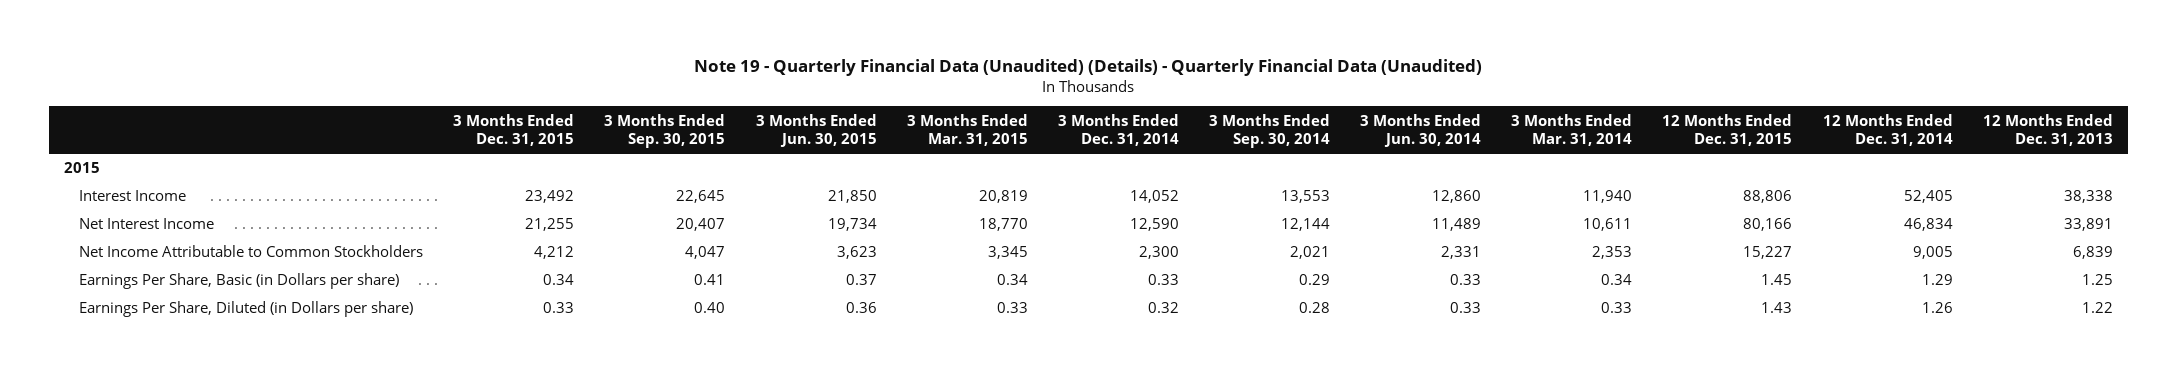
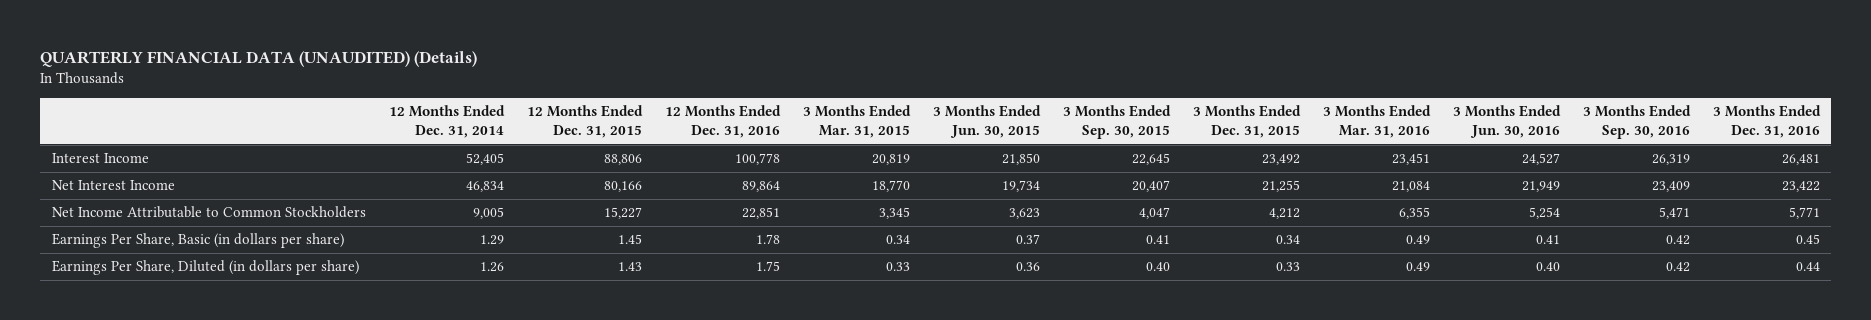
[694,58,1483,76] Note 19 - Quarterly Financial Data (Unaudited) (Details) - Quarterly Financial Data (Unaudited) -> [39,50,477,67] QUARTERLY FINANCIAL DATA (UNAUDITED) (Details)
[1057,113,1179,147] 3 Months Ended Dec. 31, 2014 -> none
[1208,113,1330,149] 3 Months Ended Sep. 30, 2014 -> none
[1360,113,1482,148] 3 Months Ended Jun. 30, 2014 -> none
[1511,113,1633,147] 3 Months Ended Mar. 31, 2014 -> none
[1982,113,2113,147] 12 Months Ended Dec. 31, 2013 -> none
none -> [664,104,781,139] 12 Months Ended Dec. 31, 2016
none -> [1322,104,1431,139] 3 Months Ended Mar. 31, 2016
none -> [1452,104,1561,139] 3 Months Ended Jun. 30, 2016
none -> [1582,104,1691,140] 3 Months Ended Sep. 30, 2016
none -> [1712,104,1821,139] 3 Months Ended Dec. 31, 2016
[64,162,101,174] 2015 -> none
[79,273,400,290] Earnings Per Share, Basic (in Dollars per share) -> [51,233,344,249] Earnings Per Share, Basic (in dollars per share)
[79,301,414,318] Earnings Per Share, Diluted (in Dollars per share) -> [51,260,359,276] Earnings Per Share, Diluted (in dollars per share)

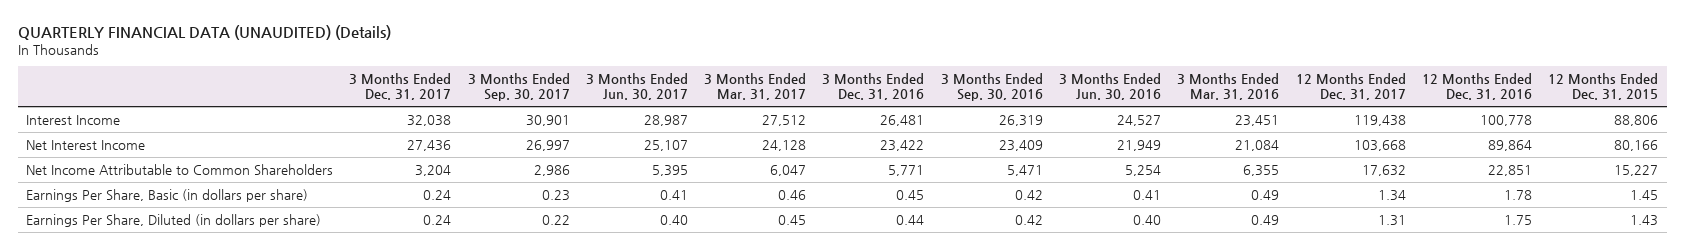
[388,104,505,139] 12 Months Ended Dec. 31, 2014 -> none
[802,104,911,139] 3 Months Ended Mar. 31, 2015 -> none
[932,104,1041,139] 3 Months Ended Jun. 30, 2015 -> none
[1062,104,1171,140] 3 Months Ended Sep. 30, 2015 -> none
[1192,104,1301,139] 3 Months Ended Dec. 31, 2015 -> none
none -> [349,72,452,101] 3 Months Ended Dec. 31, 2017
none -> [467,72,570,102] 3 Months Ended Sep. 30, 2017
none -> [585,72,688,101] 3 Months Ended Jun. 30, 2017
none -> [704,72,807,101] 3 Months Ended Mar. 31, 2017
none -> [1295,72,1406,101] 12 Months Ended Dec. 31, 2017
[51,206,366,219] Net Income Attributable to Common Stockholders -> [25,163,333,175] Net Income Attributable to Common Shareholders

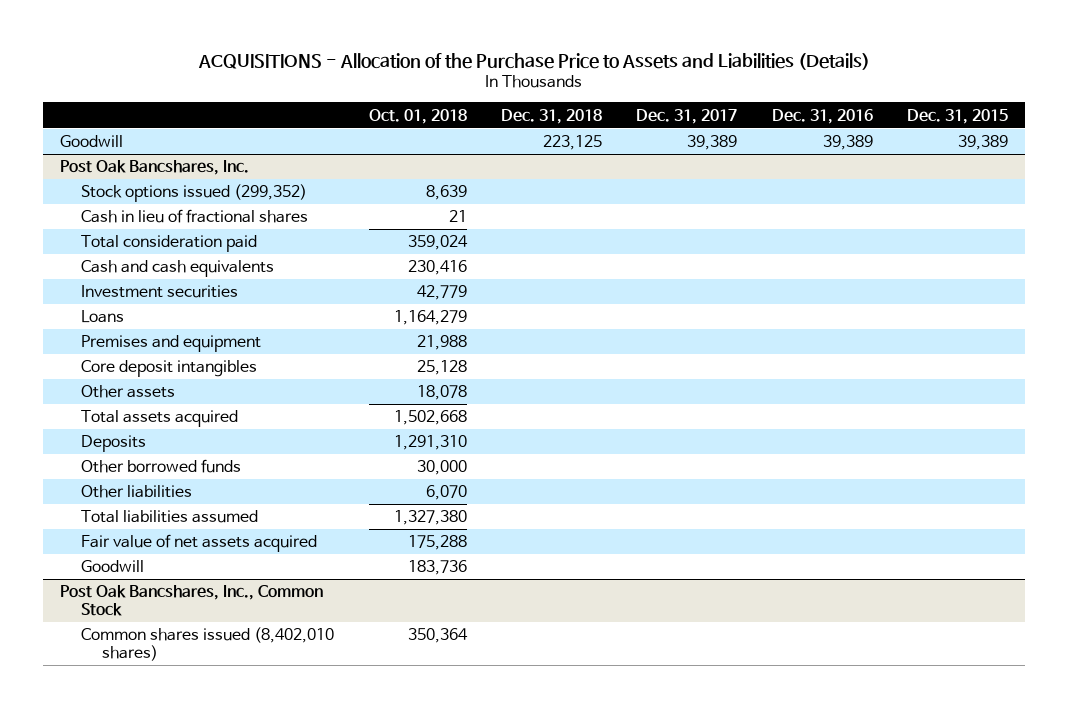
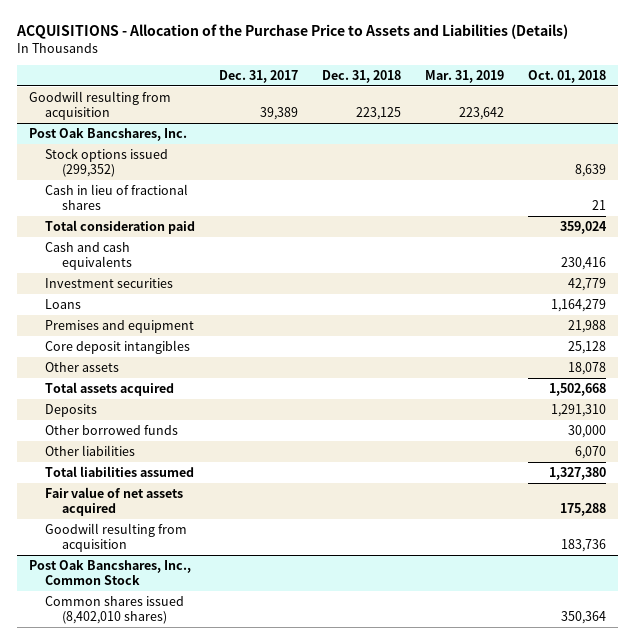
[771,108,873,124] Dec. 31, 2016 -> none
[907,108,1009,124] Dec. 31, 2015 -> none
none -> [425,69,505,83] Mar. 31, 2019
[59,135,123,148] Goodwill -> [28,90,171,121] Goodwill resulting from acquisition
[81,560,145,573] Goodwill -> [45,522,188,553] Goodwill resulting from acquisition

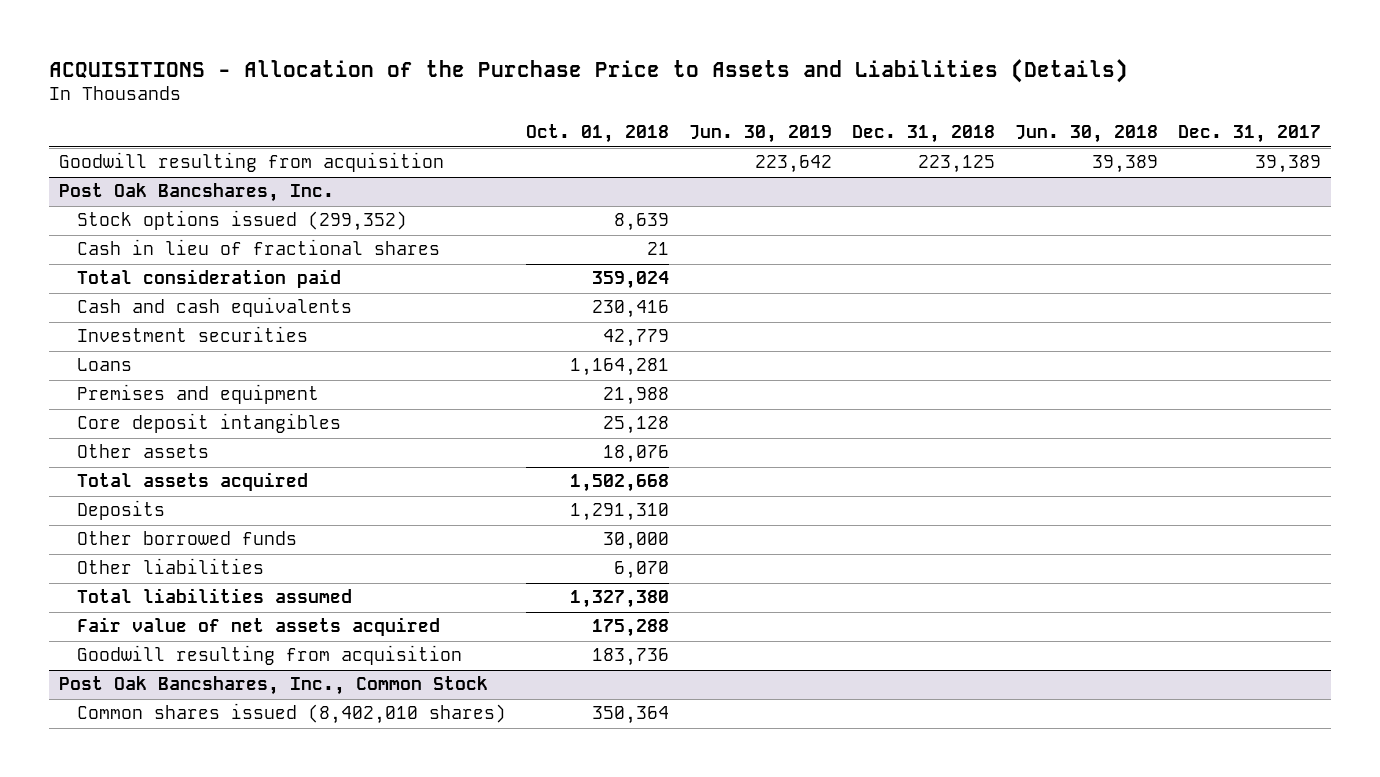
[425,69,505,83] Mar. 31, 2019 -> none
none -> [689,125,833,144] Jun. 30, 2019
none -> [1014,125,1158,144] Jun. 30, 2018
[550,298,606,312] 1,164,279 -> [570,358,670,377] 1,164,281
[567,361,606,375] 18,078 -> [603,445,670,464] 18,076

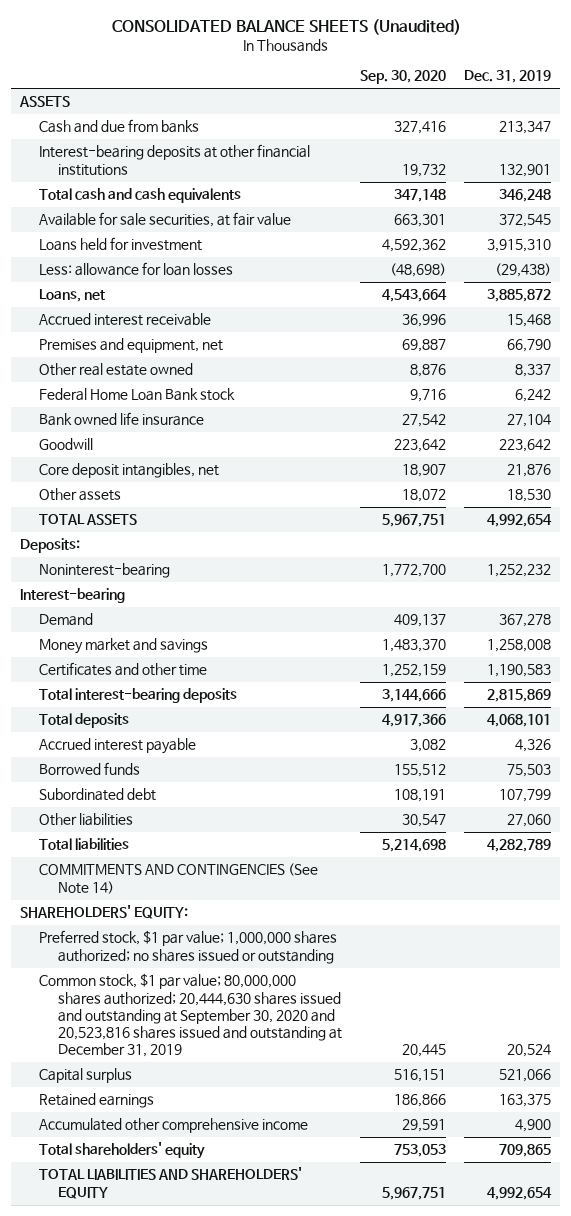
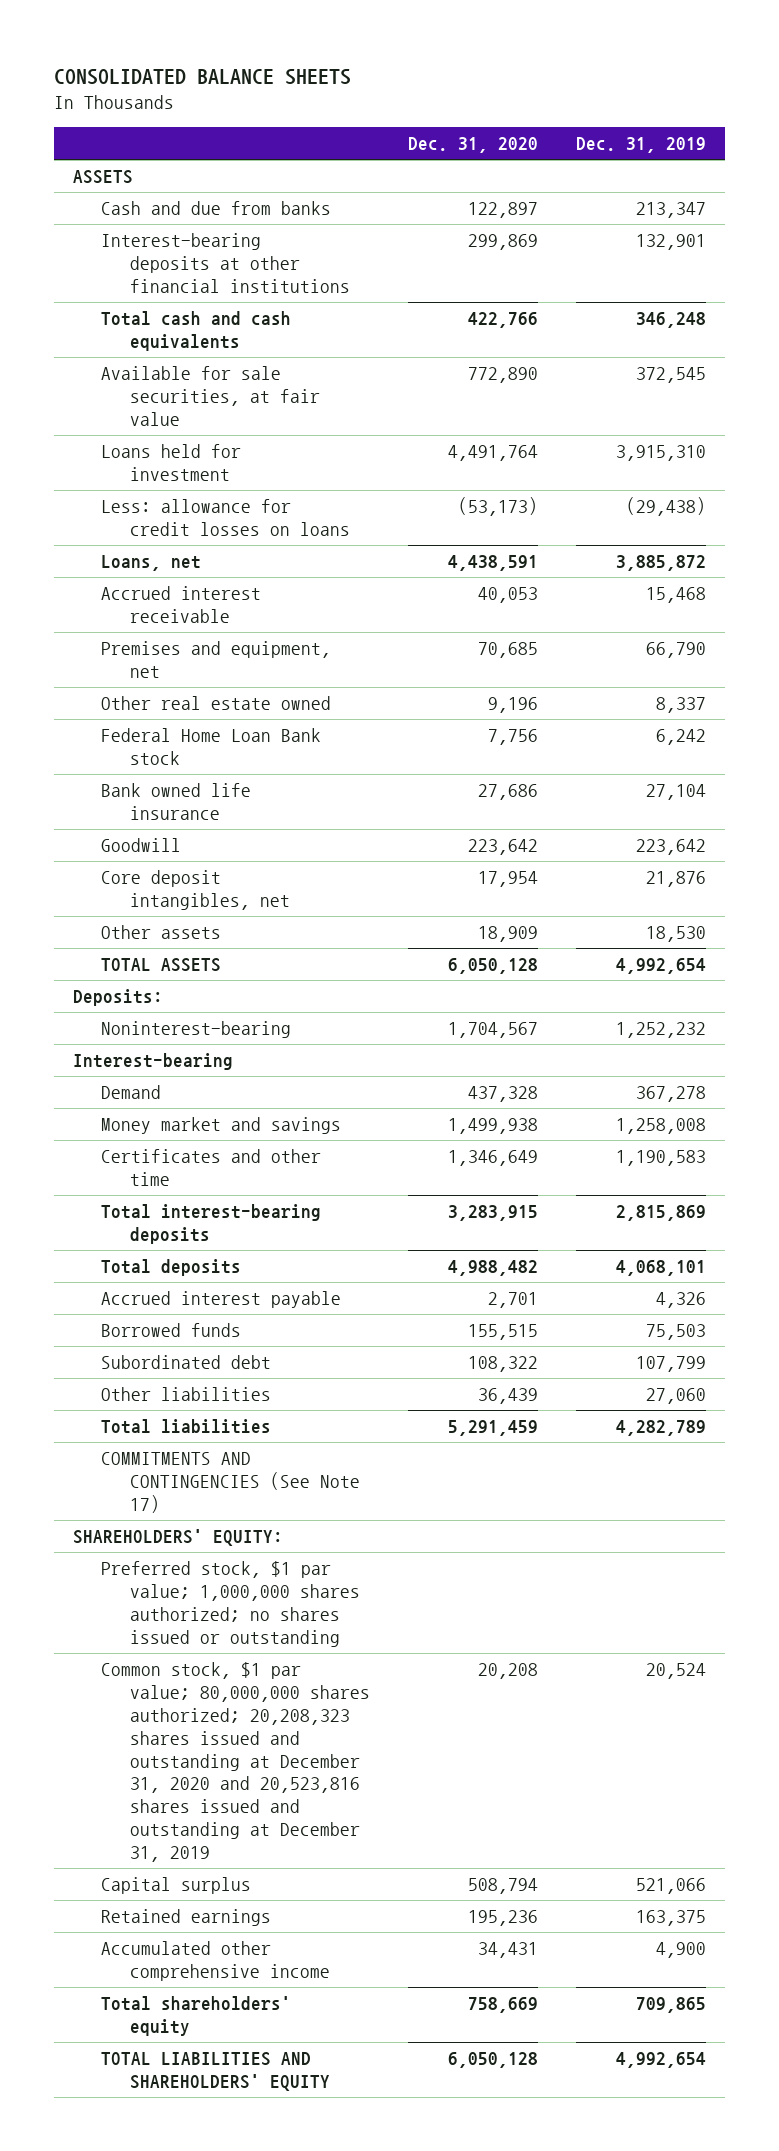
[111,18,461,35] CONSOLIDATED BALANCE SHEETS (Unaudited) -> [53,69,351,86] CONSOLIDATED BALANCE SHEETS
[360,70,447,85] Sep. 30, 2020 -> none
none -> [407,137,538,154] Dec. 31, 2020
[38,262,233,277] Less: allowance for loan losses -> [101,499,350,536] Less: allowance for credit losses on loans
[38,863,318,894] COMMITMENTS AND CONTINGENCIES (See Note 14) -> [101,1452,360,1513] COMMITMENTS AND CONTINGENCIES (See Note 17)
[38,973,342,1058] Common stock, $1 par value; 80,000,000 shares authorized; 20,444,630 shares issued and outstanding at September 30, 2020 and 20,523,816 shares issued and outstanding at December 31, 2019 -> [101,1662,370,1862] Common stock, $1 par value; 80,000,000 shares authorized; 20,208,323 shares issued and outstanding at December 31, 2020 and 20,523,816 shares issued and outstanding at December 31, 2019

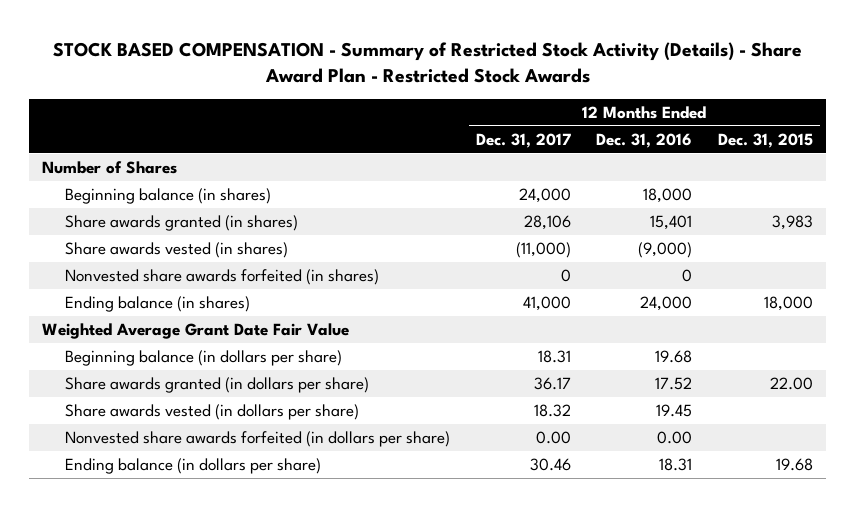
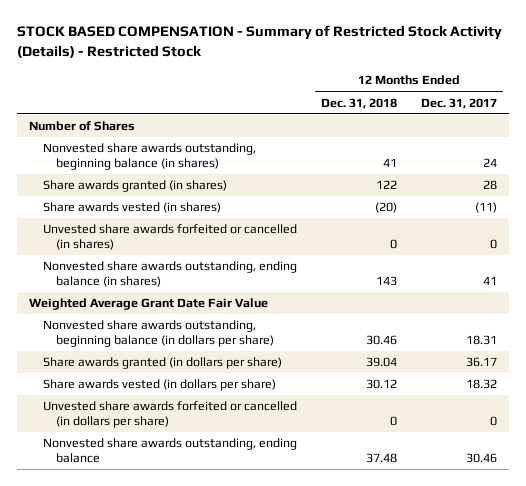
[52,41,802,84] STOCK BASED COMPENSATION - Summary of Restricted Stock Activity (Details) - Share Award Plan - Restricted Stock Awards -> [16,25,502,59] STOCK BASED COMPENSATION - Summary of Restricted Stock Activity (Details) - Restricted Stock
[596,132,693,148] Dec. 31, 2016 -> none
[718,132,814,148] Dec. 31, 2015 -> none
none -> [320,97,397,109] Dec. 31, 2018
[64,188,271,205] Beginning balance (in shares) -> [42,143,256,171] Nonvested share awards outstanding, beginning balance (in shares)
[518,188,571,204] 24,000 -> [483,158,498,168] 24
[523,215,571,231] 28,106 -> [483,180,498,191] 28
[515,242,571,259] (11,000) -> [475,202,498,214] (11)
[64,269,379,286] Nonvested share awards forfeited (in shares) -> [42,224,297,251] Unvested share awards forfeited or cancelled (in shares)
[64,296,250,313] Ending balance (in shares) -> [42,261,297,288] Nonvested share awards outstanding, ending balance (in shares)
[522,296,571,312] 41,000 -> [483,276,498,286] 41
[64,350,342,367] Beginning balance (in dollars per share) -> [42,320,275,348] Nonvested share awards outstanding, beginning balance (in dollars per share)
[64,431,450,448] Nonvested share awards forfeited (in dollars per share) -> [42,401,297,429] Unvested share awards forfeited or cancelled (in dollars per share)
[535,431,571,445] 0.00 -> [490,416,498,427] 0
[64,458,321,475] Ending balance (in dollars per share) -> [42,438,297,464] Nonvested share awards outstanding, ending balance

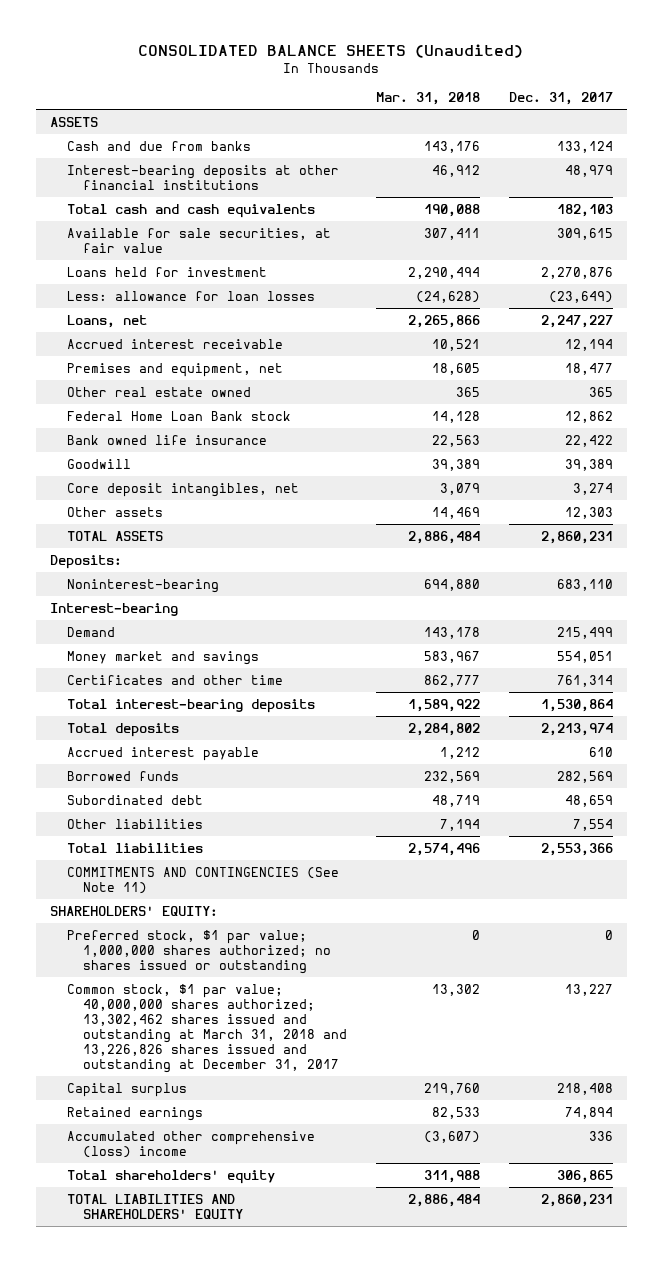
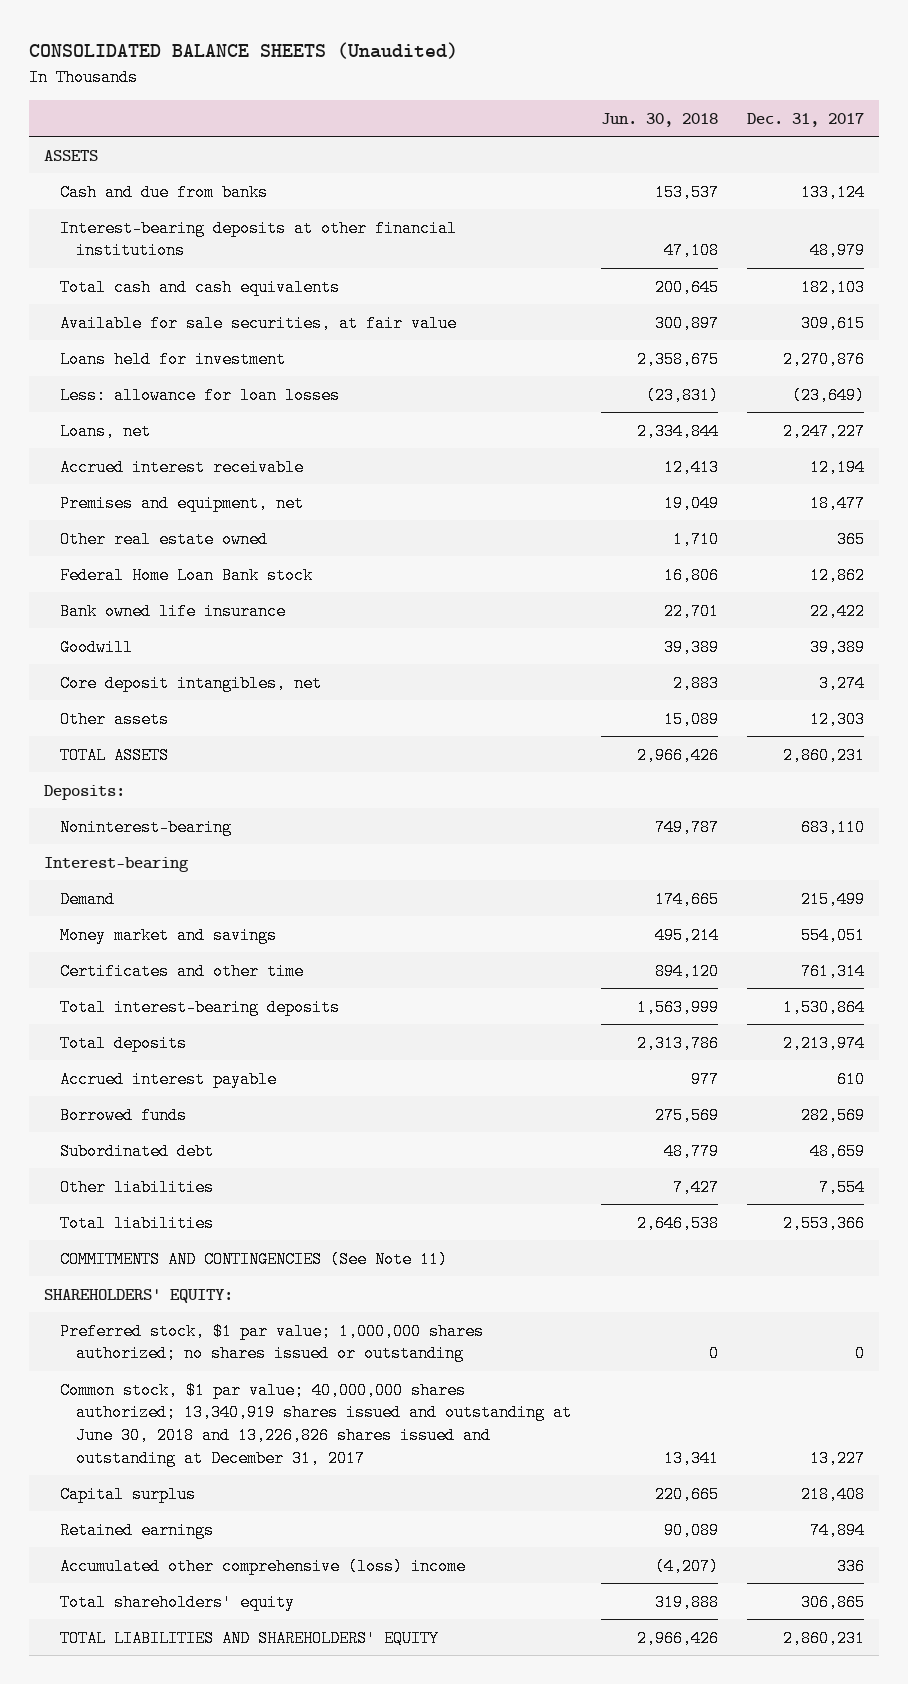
[375,91,480,105] Mar. 31, 2018 -> none
none -> [600,112,718,127] Jun. 30, 2018
[66,983,348,1073] Common stock, $1 par value; 40,000,000 shares authorized; 13,302,462 shares issued and outstanding at March 31, 2018 and 13,226,826 shares issued and outstanding at December 31, 2017 -> [59,1381,573,1467] Common stock, $1 par value; 40,000,000 shares authorized; 13,340,919 shares issued and outstanding at June 30, 2018 and 13,226,826 shares issued and outstanding at December 31, 2017

